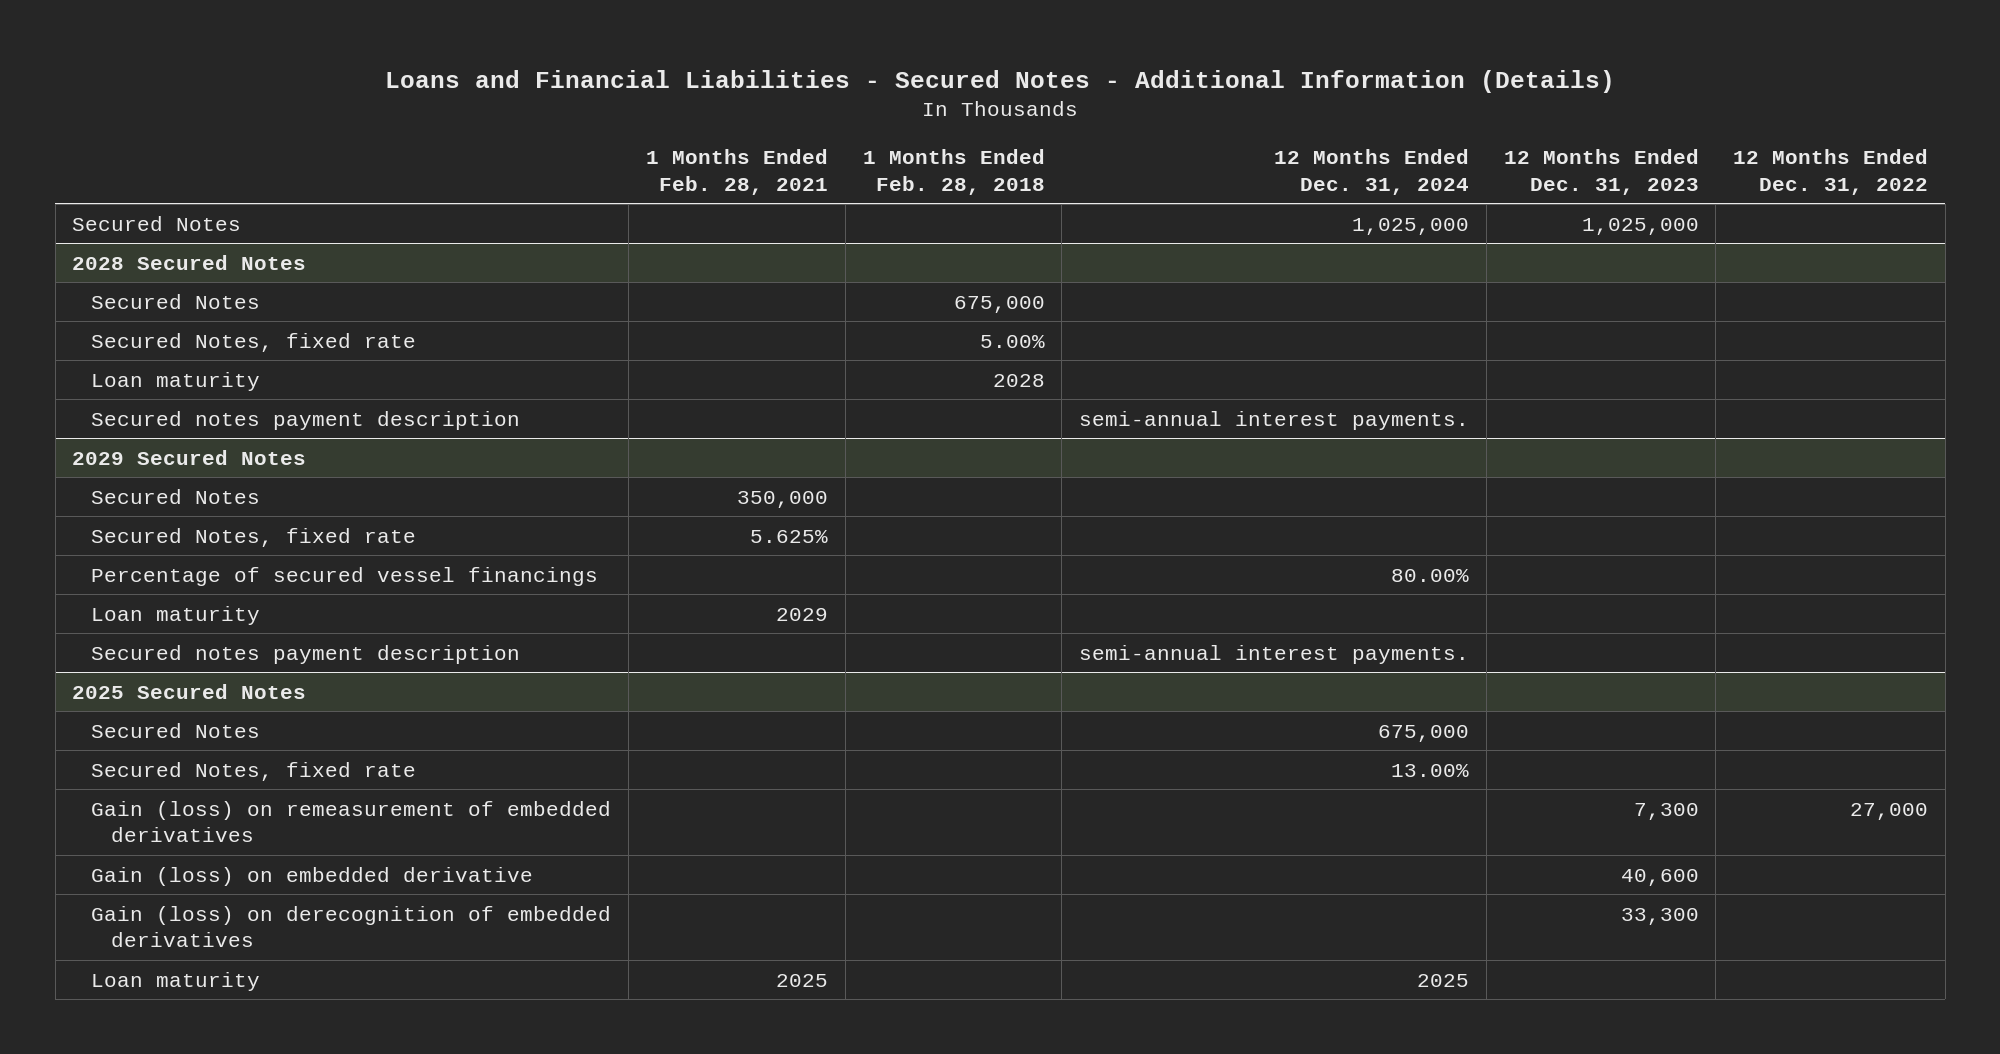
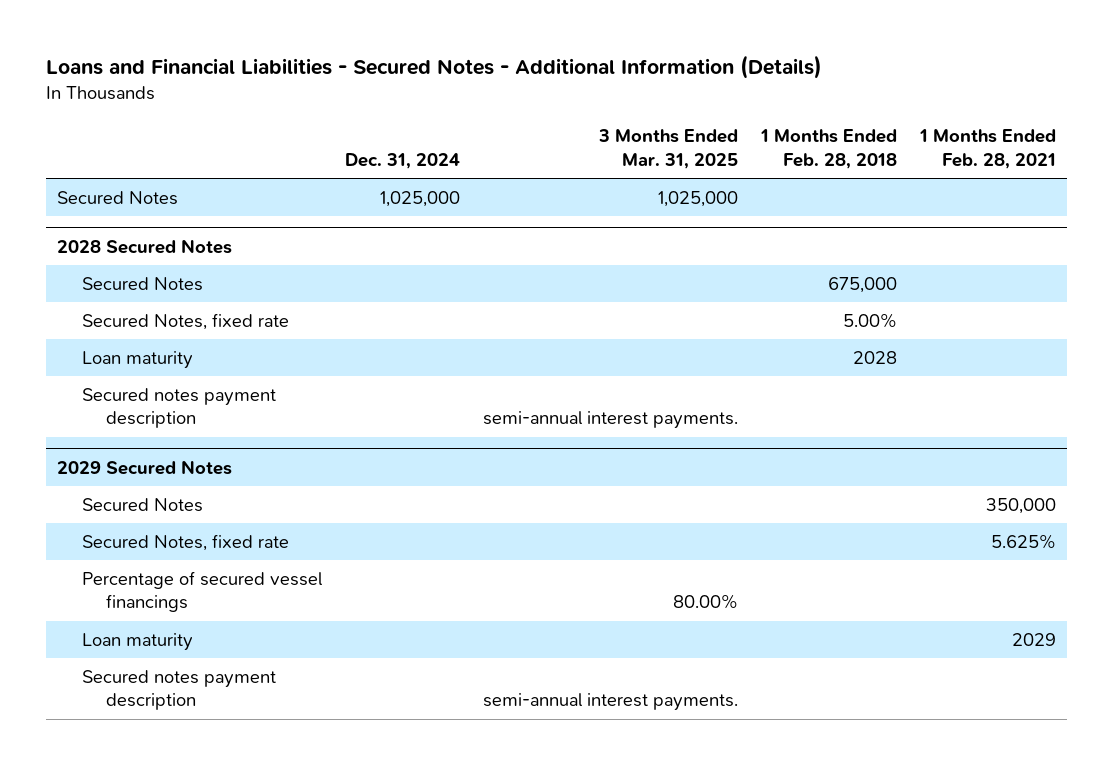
[1274,149,1470,195] 12 Months Ended Dec. 31, 2024 -> none
[1503,149,1699,195] 12 Months Ended Dec. 31, 2023 -> none
[1733,149,1929,195] 12 Months Ended Dec. 31, 2022 -> none
none -> [344,153,460,170] Dec. 31, 2024
none -> [597,129,738,170] 3 Months Ended Mar. 31, 2025
[72,683,307,699] 2025 Secured Notes -> none
[91,722,261,738] Secured Notes -> none
[91,761,417,781] Secured Notes, fixed rate -> none
[91,800,612,843] Gain (loss) on remeasurement of embedded derivatives -> none
[91,866,534,886] Gain (loss) on embedded derivative -> none
[91,905,612,948] Gain (loss) on derecognition of embedded derivatives -> none
[91,971,261,991] Loan maturity -> none

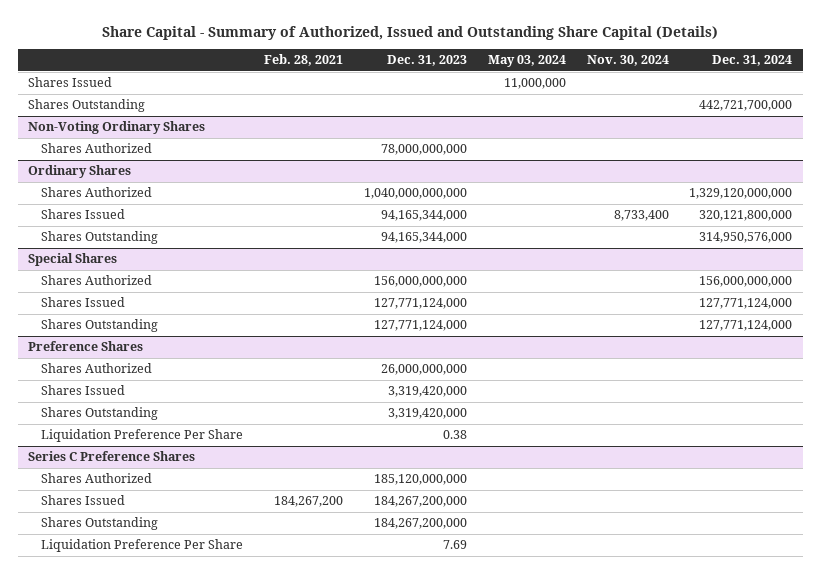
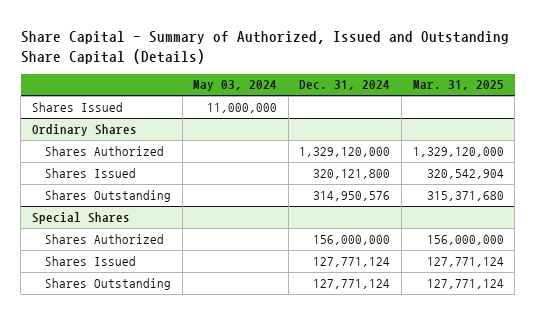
[263,54,343,67] Feb. 28, 2021 -> none
[386,55,467,67] Dec. 31, 2023 -> none
[586,55,669,67] Nov. 30, 2024 -> none
none -> [412,80,504,91] Mar. 31, 2025
[28,99,146,113] Shares Outstanding -> none
[28,121,206,135] Non-Voting Ordinary Shares -> none
[40,143,152,154] Shares Authorized -> none
[689,188,793,200] 1,329,120,000,000 -> [299,146,391,157] 1,329,120,000
[699,210,793,222] 320,121,800,000 -> [313,168,391,179] 320,121,800
[699,232,793,244] 314,950,576,000 -> [313,190,391,201] 314,950,576
[28,341,144,352] Preference Shares -> none
[40,363,152,374] Shares Authorized -> none
[40,385,125,396] Shares Issued -> none
[40,407,158,421] Shares Outstanding -> none
[40,429,243,443] Liquidation Preference Per Share -> none
[28,451,196,462] Series C Preference Shares -> none
[40,473,152,484] Shares Authorized -> none
[40,495,125,506] Shares Issued -> none
[40,517,158,531] Shares Outstanding -> none
[40,539,243,553] Liquidation Preference Per Share -> none
[699,276,793,288] 156,000,000,000 -> [313,234,391,245] 156,000,000
[699,298,793,310] 127,771,124,000 -> [313,256,391,267] 127,771,124
[699,320,793,332] 127,771,124,000 -> [313,278,391,289] 127,771,124

